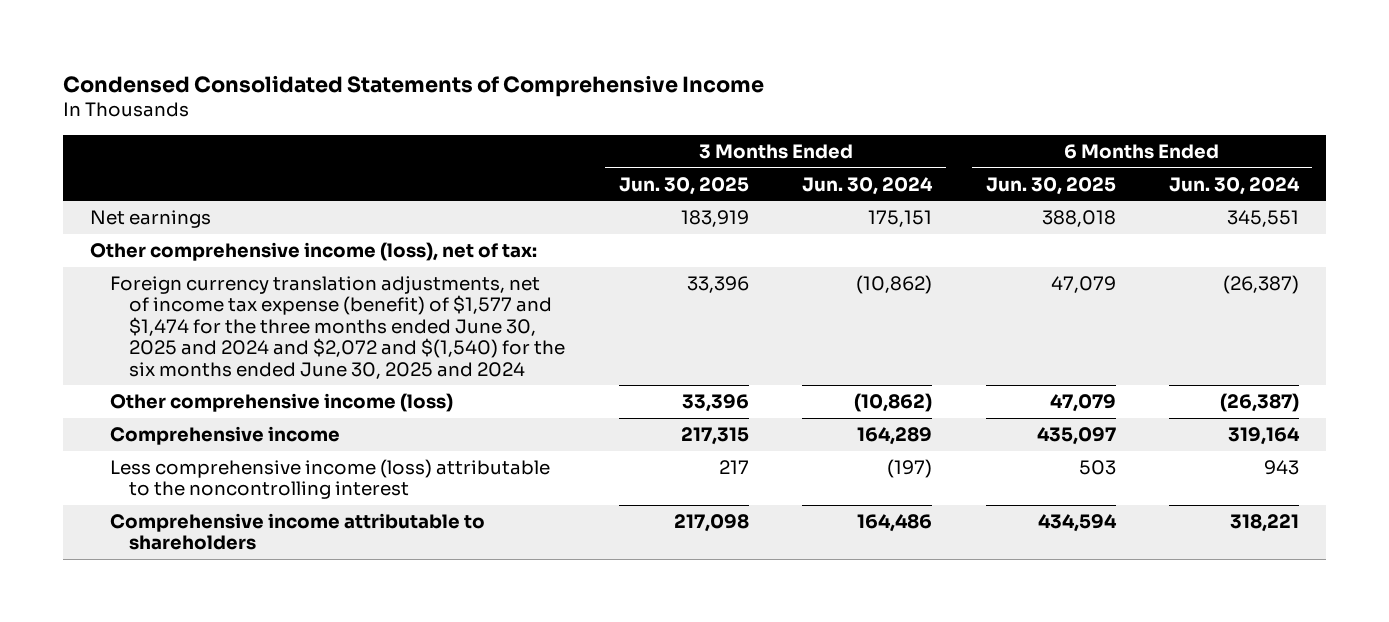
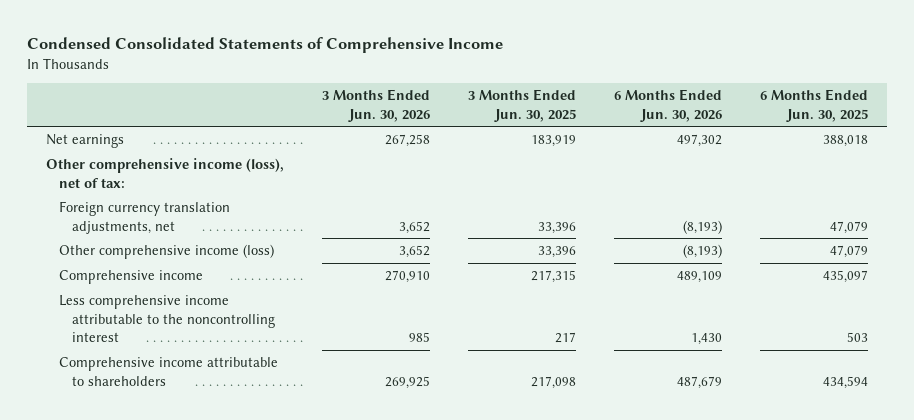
[802,176,934,195] Jun. 30, 2024 -> none
[1168,176,1300,195] Jun. 30, 2024 -> none
none -> [321,89,430,122] 3 Months Ended Jun. 30, 2026
none -> [613,89,722,122] 6 Months Ended Jun. 30, 2026
[109,276,566,379] Foreign currency translation adjustments, net of income tax expense (benefit) of $1,577 and $1,474 for the three months ended June 30, 2025 and 2024 and $2,072 and $(1,540) for the six months ended June 30, 2025 and 2024 -> [58,201,230,234] Foreign currency translation adjustments, net
[109,459,550,500] Less comprehensive income (loss) attributable to the noncontrolling interest -> [58,295,276,342] Less comprehensive income attributable to the noncontrolling interest

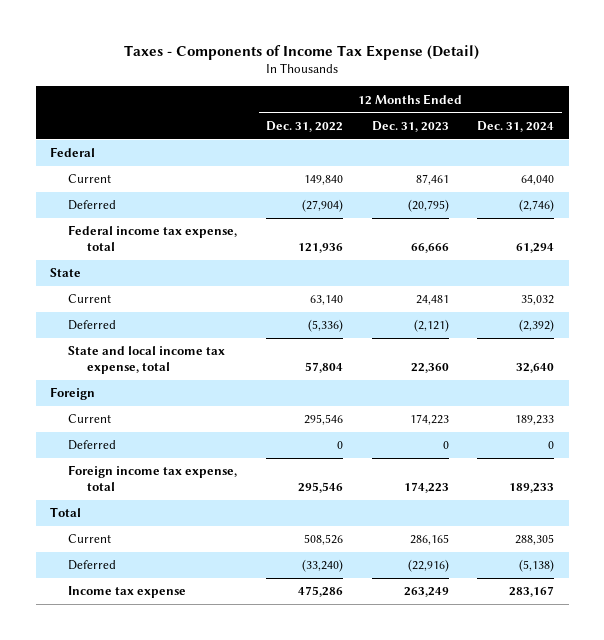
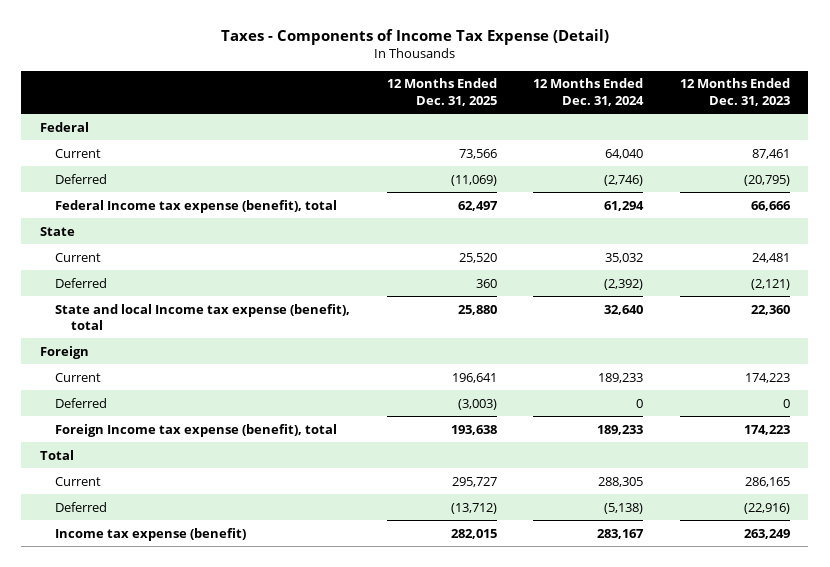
[266,120,344,132] Dec. 31, 2022 -> none
none -> [386,78,497,106] 12 Months Ended Dec. 31, 2025
[68,225,238,252] Federal income tax expense, total -> [55,199,338,213] Federal Income tax expense (benefit), total
[68,346,226,375] State and local income tax expense, total -> [55,303,351,330] State and local Income tax expense (benefit), total
[68,465,238,492] Foreign income tax expense, total -> [55,423,338,437] Foreign Income tax expense (benefit), total
[68,586,187,599] Income tax expense -> [55,527,247,541] Income tax expense (benefit)

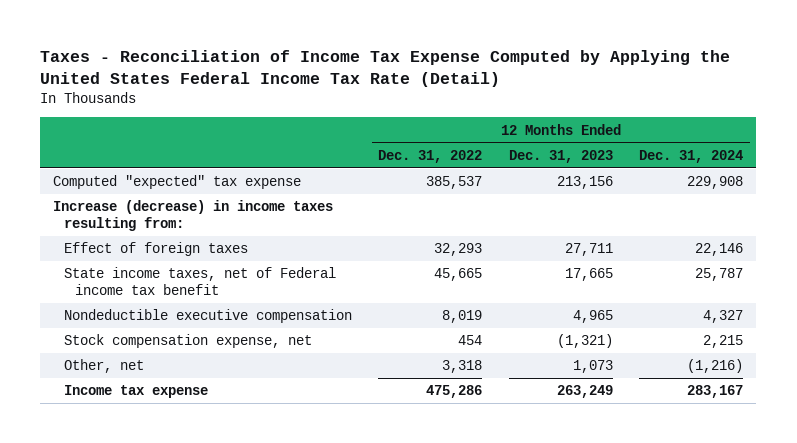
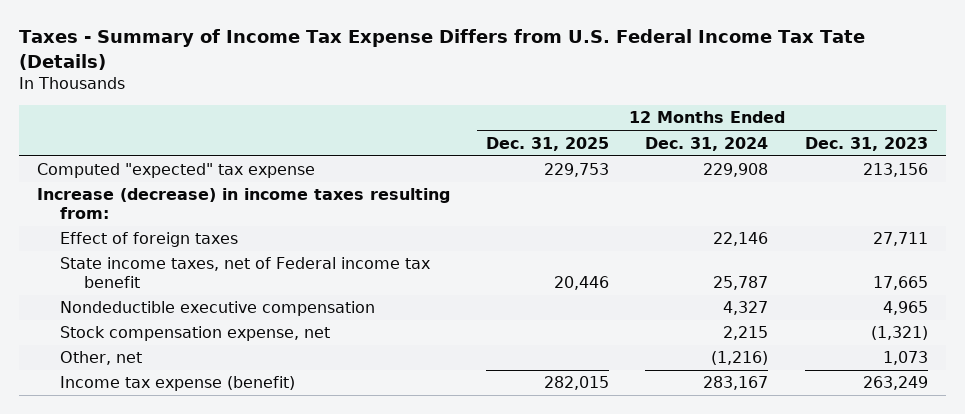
[40,50,731,88] Taxes - Reconciliation of Income Tax Expense Computed by Applying the United States Federal Income Tax Rate (Detail) -> [19,29,866,70] Taxes - Summary of Income Tax Expense Differs from U.S. Federal Income Tax Tate (Details)
[378,149,483,163] Dec. 31, 2022 -> none
none -> [486,136,610,151] Dec. 31, 2025
[64,385,209,399] Income tax expense -> [60,376,296,392] Income tax expense (benefit)

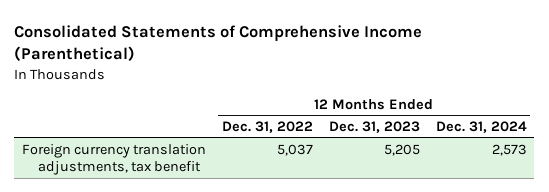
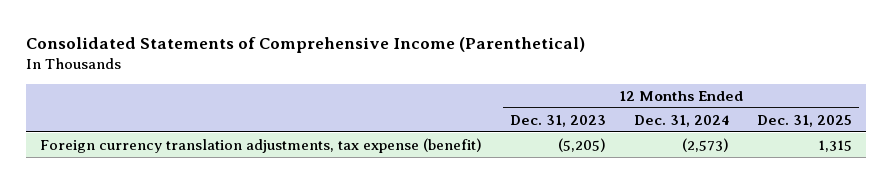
[222,120,314,133] Dec. 31, 2022 -> none
none -> [756,114,852,127] Dec. 31, 2025
[22,143,207,176] Foreign currency translation adjustments, tax benefit -> [39,138,482,154] Foreign currency translation adjustments, tax expense (benefit)
[383,143,420,156] 5,205 -> [557,138,606,153] (5,205)
[491,143,527,156] 2,573 -> [681,138,729,153] (2,573)

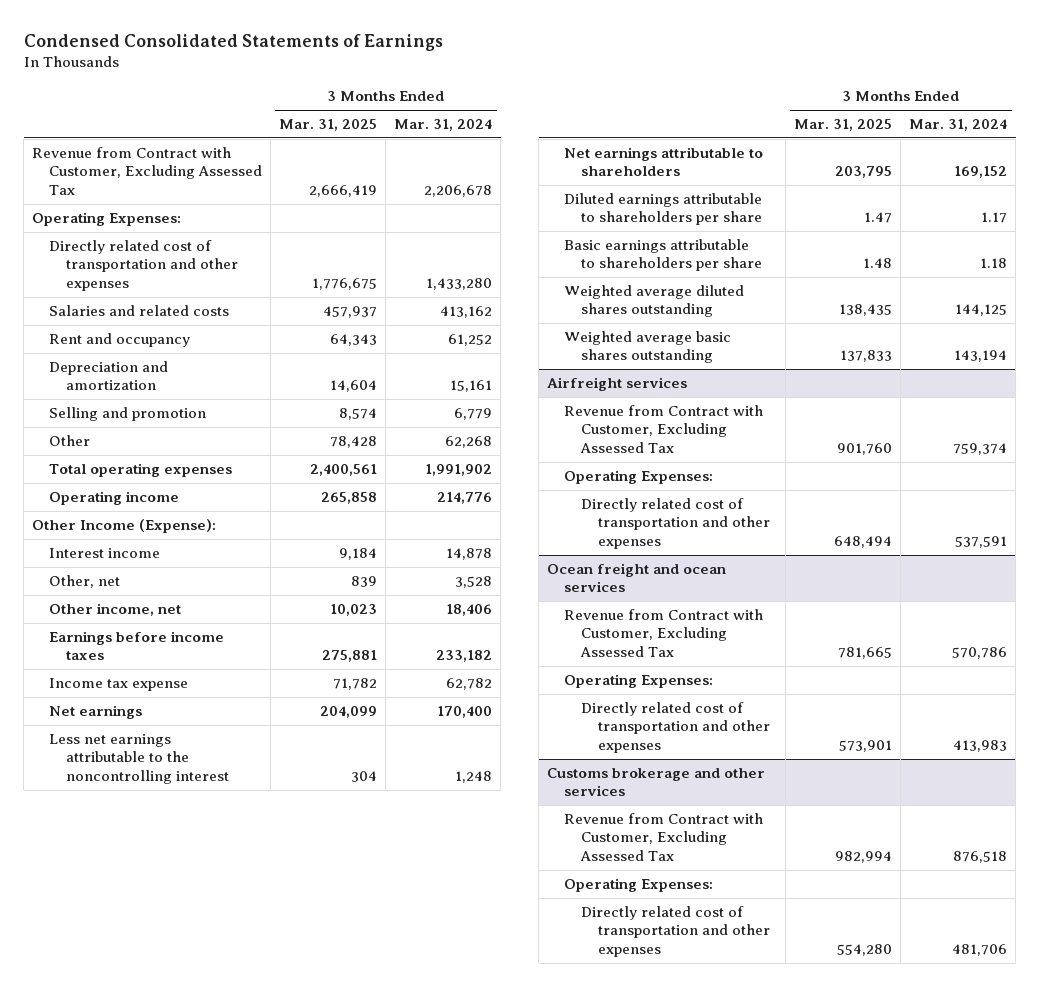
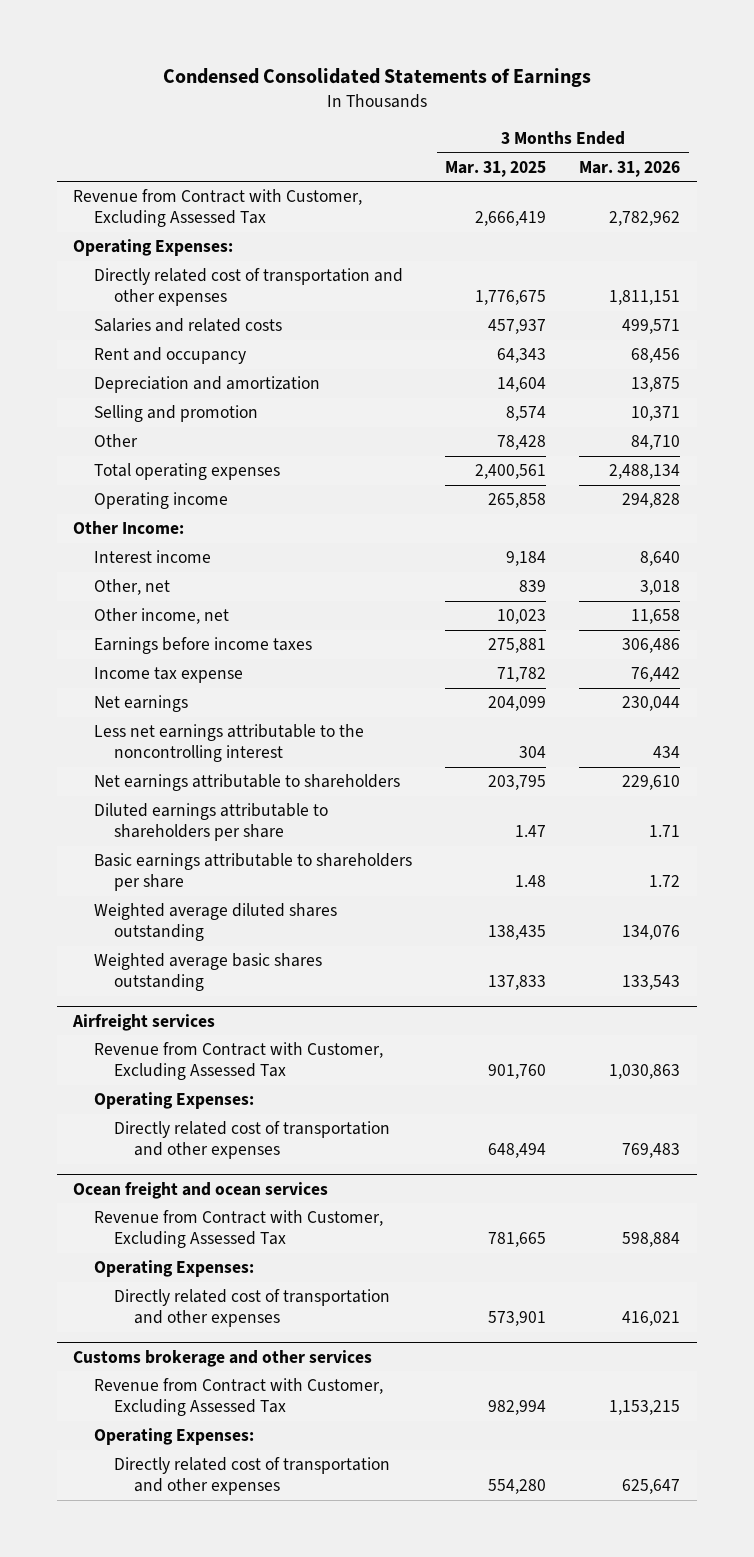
[394,119,493,132] Mar. 31, 2024 -> none
none -> [579,160,681,177] Mar. 31, 2026
[32,519,217,534] Other Income (Expense): -> [73,521,185,535] Other Income:

